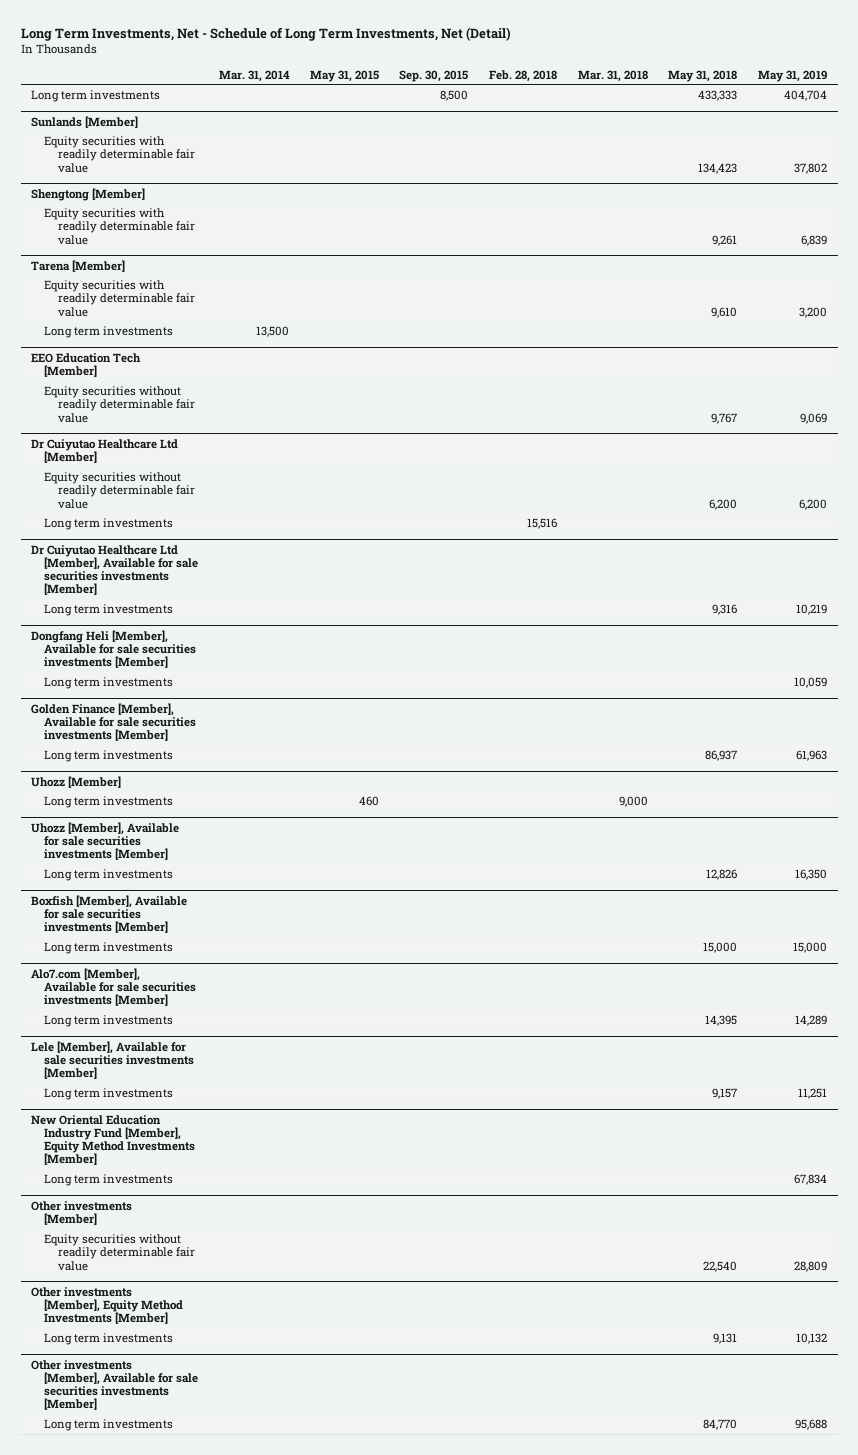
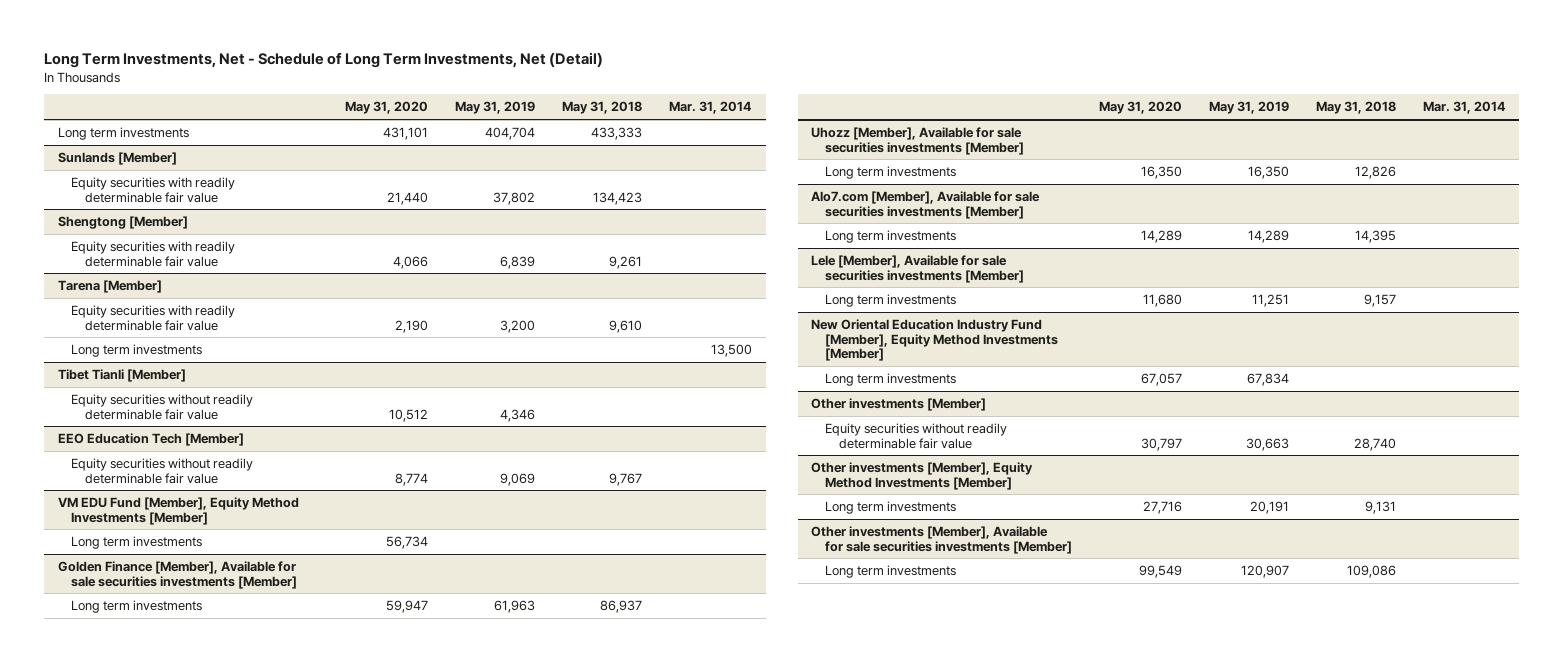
[309,69,379,82] May 31, 2015 -> none
[399,69,469,82] Sep. 30, 2015 -> none
[489,69,558,82] Feb. 28, 2018 -> none
[577,69,648,82] Mar. 31, 2018 -> none
none -> [345,101,429,115] May 31, 2020
none -> [57,368,186,382] Tibet Tianli [Member]
none -> [71,393,254,420] Equity securities without readily determinable fair value
[30,438,178,463] Dr Cuiyutao Healthcare Ltd [Member] -> none
[44,471,195,509] Equity securities without readily determinable fair value -> none
none -> [57,496,299,525] VM EDU Fund [Member], Equity Method Investments [Member]
[30,544,199,596] Dr Cuiyutao Healthcare Ltd [Member], Available for sale securities investments [Member] -> none
[44,603,174,616] Long term investments -> none
[30,629,197,669] Dongfang Heli [Member], Available for sale securities investments [Member] -> none
[44,676,174,689] Long term investments -> none
[30,775,121,788] Uhozz [Member] -> none
[44,795,174,808] Long term investments -> none
[30,894,187,934] Boxfish [Member], Available for sale securities investments [Member] -> none
[44,941,174,954] Long term investments -> none
[703,1260,738,1272] 22,540 -> [1354,437,1397,451] 28,740
[794,1260,828,1272] 28,809 -> [1246,437,1290,451] 30,663
[796,1332,828,1344] 10,132 -> [1250,500,1290,514] 20,191
[703,1418,738,1430] 84,770 -> [1347,564,1397,578] 109,086
[795,1418,828,1430] 95,688 -> [1241,564,1290,578] 120,907

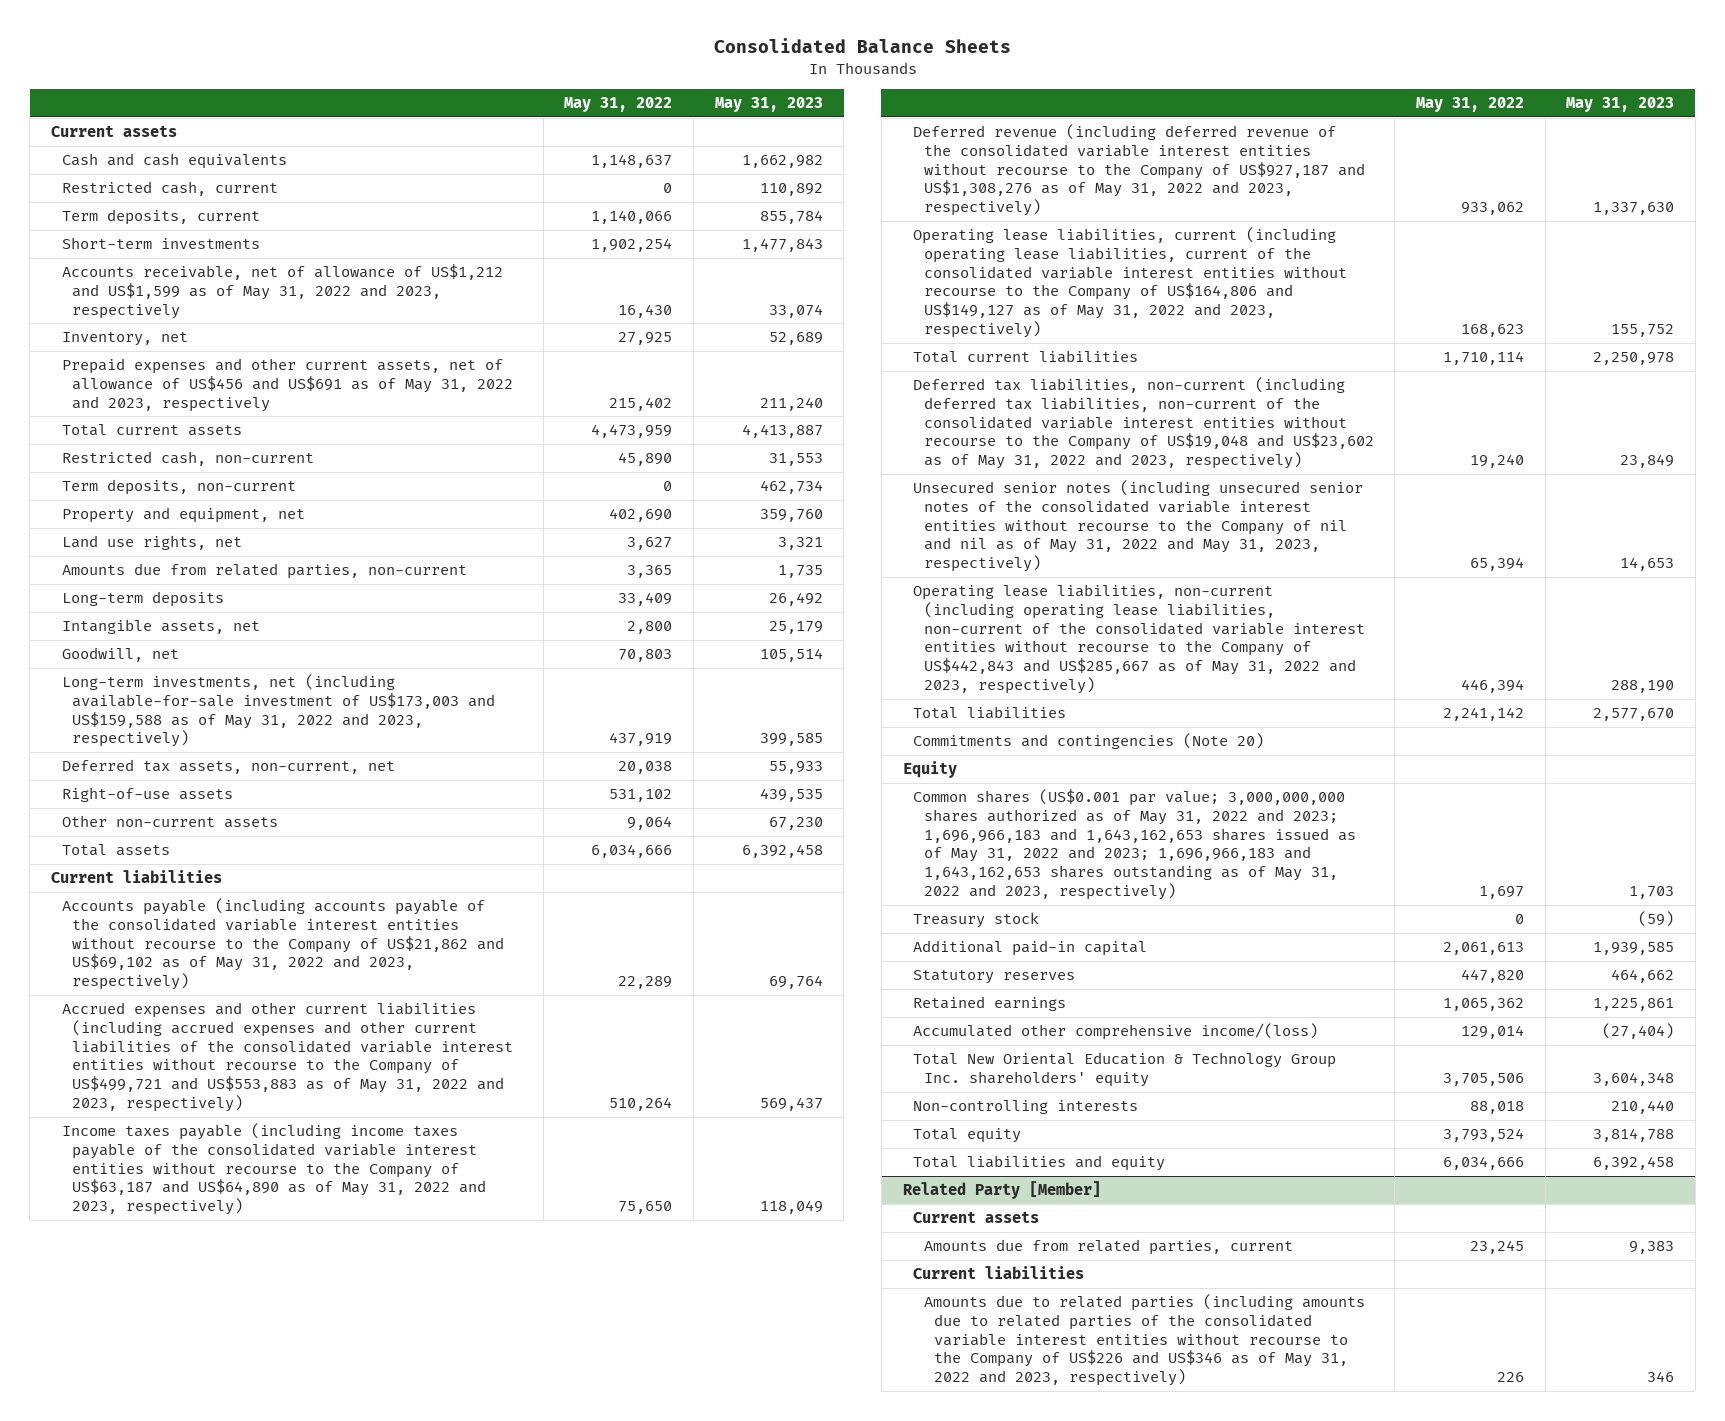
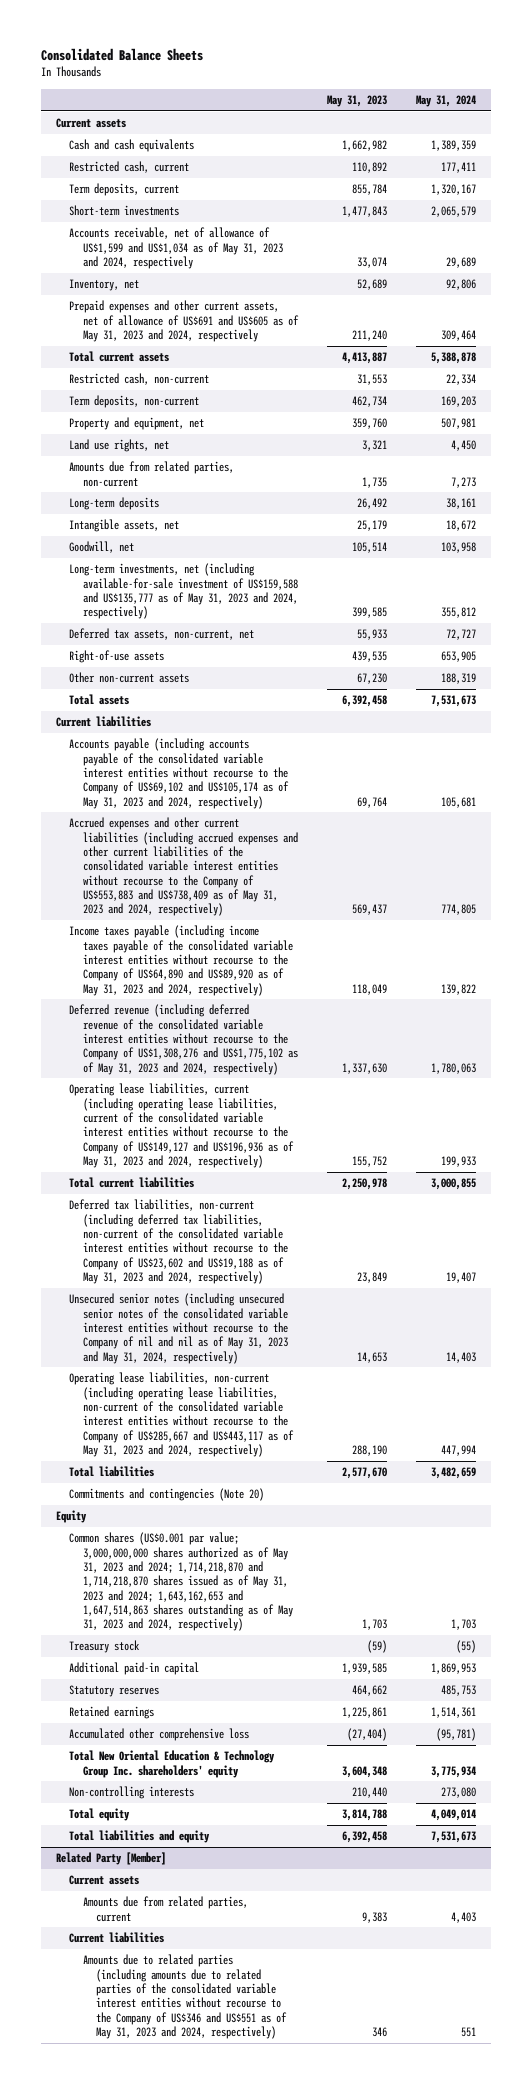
[564,97,673,113] May 31, 2022 -> none
none -> [416,94,477,107] May 31, 2024
[61,264,503,319] Accounts receivable, net of allowance of US$1,212 and US$1,599 as of May 31, 2022 and 2023, respectively -> [69,227,283,269] Accounts receivable, net of allowance of US$1,599 and US$1,034 as of May 31, 2023 and 2024, respectively
[61,358,514,412] Prepaid expenses and other current assets, net of allowance of US$456 and US$691 as of May 31, 2022 and 2023, respectively -> [69,300,299,342] Prepaid expenses and other current assets, net of allowance of US$691 and US$605 as of May 31, 2023 and 2024, respectively
[61,674,496,748] Long-term investments, net (including available-for-sale investment of US$173,003 and US$159,588 as of May 31, 2022 and 2023, respectively) -> [69,563,298,620] Long-term investments, net (including available-for-sale investment of US$159,588 and US$135,777 as of May 31, 2023 and 2024, respectively)
[61,898,505,991] Accounts payable (including accounts payable of the consolidated variable interest entities without recourse to the Company of US$21,862 and US$69,102 as of May 31, 2022 and 2023, respectively) -> [69,738,289,809] Accounts payable (including accounts payable of the consolidated variable interest entities without recourse to the Company of US$69,102 and US$105,174 as of May 31, 2023 and 2024, respectively)
[61,1002,514,1112] Accrued expenses and other current liabilities (including accrued expenses and other current liabilities of the consolidated variable interest entities without recourse to the Company of US$499,721 and US$553,883 as of May 31, 2022 and 2023, respectively) -> [69,817,298,917] Accrued expenses and other current liabilities (including accrued expenses and other current liabilities of the consolidated variable interest entities without recourse to the Company of US$553,883 and US$738,409 as of May 31, 2023 and 2024, respectively)
[61,1123,487,1216] Income taxes payable (including income taxes payable of the consolidated variable interest entities without recourse to the Company of US$63,187 and US$64,890 as of May 31, 2022 and 2023, respectively) -> [69,925,293,996] Income taxes payable (including income taxes payable of the consolidated variable interest entities without recourse to the Company of US$64,890 and US$89,920 as of May 31, 2023 and 2024, respectively)
[913,124,1365,217] Deferred revenue (including deferred revenue of the consolidated variable interest entities without recourse to the Company of US$927,187 and US$1,308,276 as of May 31, 2022 and 2023, respectively) -> [69,1004,298,1075] Deferred revenue (including deferred revenue of the consolidated variable interest entities without recourse to the Company of US$1,308,276 and US$1,775,102 as of May 31, 2023 and 2024, respectively)
[913,227,1347,338] Operating lease liabilities, current (including operating lease liabilities, current of the consolidated variable interest entities without recourse to the Company of US$164,806 and US$149,127 as of May 31, 2022 and 2023, respectively) -> [69,1083,294,1168] Operating lease liabilities, current (including operating lease liabilities, current of the consolidated variable interest entities without recourse to the Company of US$149,127 and US$196,936 as of May 31, 2023 and 2024, respectively)
[913,377,1374,470] Deferred tax liabilities, non-current (including deferred tax liabilities, non-current of the consolidated variable interest entities without recourse to the Company of US$19,048 and US$23,602 as of May 31, 2022 and 2023, respectively) -> [69,1199,288,1284] Deferred tax liabilities, non-current (including deferred tax liabilities, non-current of the consolidated variable interest entities without recourse to the Company of US$23,602 and US$19,188 as of May 31, 2023 and 2024, respectively)
[913,480,1364,573] Unsecured senior notes (including unsecured senior notes of the consolidated variable interest entities without recourse to the Company of nil and nil as of May 31, 2022 and May 31, 2023, respectively) -> [69,1293,288,1364] Unsecured senior notes (including unsecured senior notes of the consolidated variable interest entities without recourse to the Company of nil and nil as of May 31, 2023 and May 31, 2024, respectively)
[913,584,1365,694] Operating lease liabilities, non-current (including operating lease liabilities, non-current of the consolidated variable interest entities without recourse to the Company of US$442,843 and US$285,667 as of May 31, 2022 and 2023, respectively) -> [69,1372,294,1457] Operating lease liabilities, non-current (including operating lease liabilities, non-current of the consolidated variable interest entities without recourse to the Company of US$285,667 and US$443,117 as of May 31, 2023 and 2024, respectively)
[913,789,1356,900] Common shares (US$0.001 par value; 3,000,000,000 shares authorized as of May 31, 2022 and 2023; 1,696,966,183 and 1,643,162,653 shares issued as of May 31, 2022 and 2023; 1,696,966,183 and 1,643,162,653 shares outstanding as of May 31, 2022 and 2023, respectively) -> [69,1532,293,1632] Common shares (US$0.001 par value; 3,000,000,000 shares authorized as of May 31, 2023 and 2024; 1,714,218,870 and 1,714,218,870 shares issued as of May 31, 2023 and 2024; 1,643,162,653 and 1,647,514,863 shares outstanding as of May 31, 2023 and 2024, respectively)
[913,1023,1319,1041] Accumulated other comprehensive income/(loss) -> [69,1728,250,1742] Accumulated other comprehensive loss
[923,1294,1365,1387] Amounts due to related parties (including amounts due to related parties of the consolidated variable interest entities without recourse to the Company of US$226 and US$346 as of May 31, 2022 and 2023, respectively) -> [82,1954,287,2039] Amounts due to related parties (including amounts due to related parties of the consolidated variable interest entities without recourse to the Company of US$346 and US$551 as of May 31, 2023 and 2024, respectively)

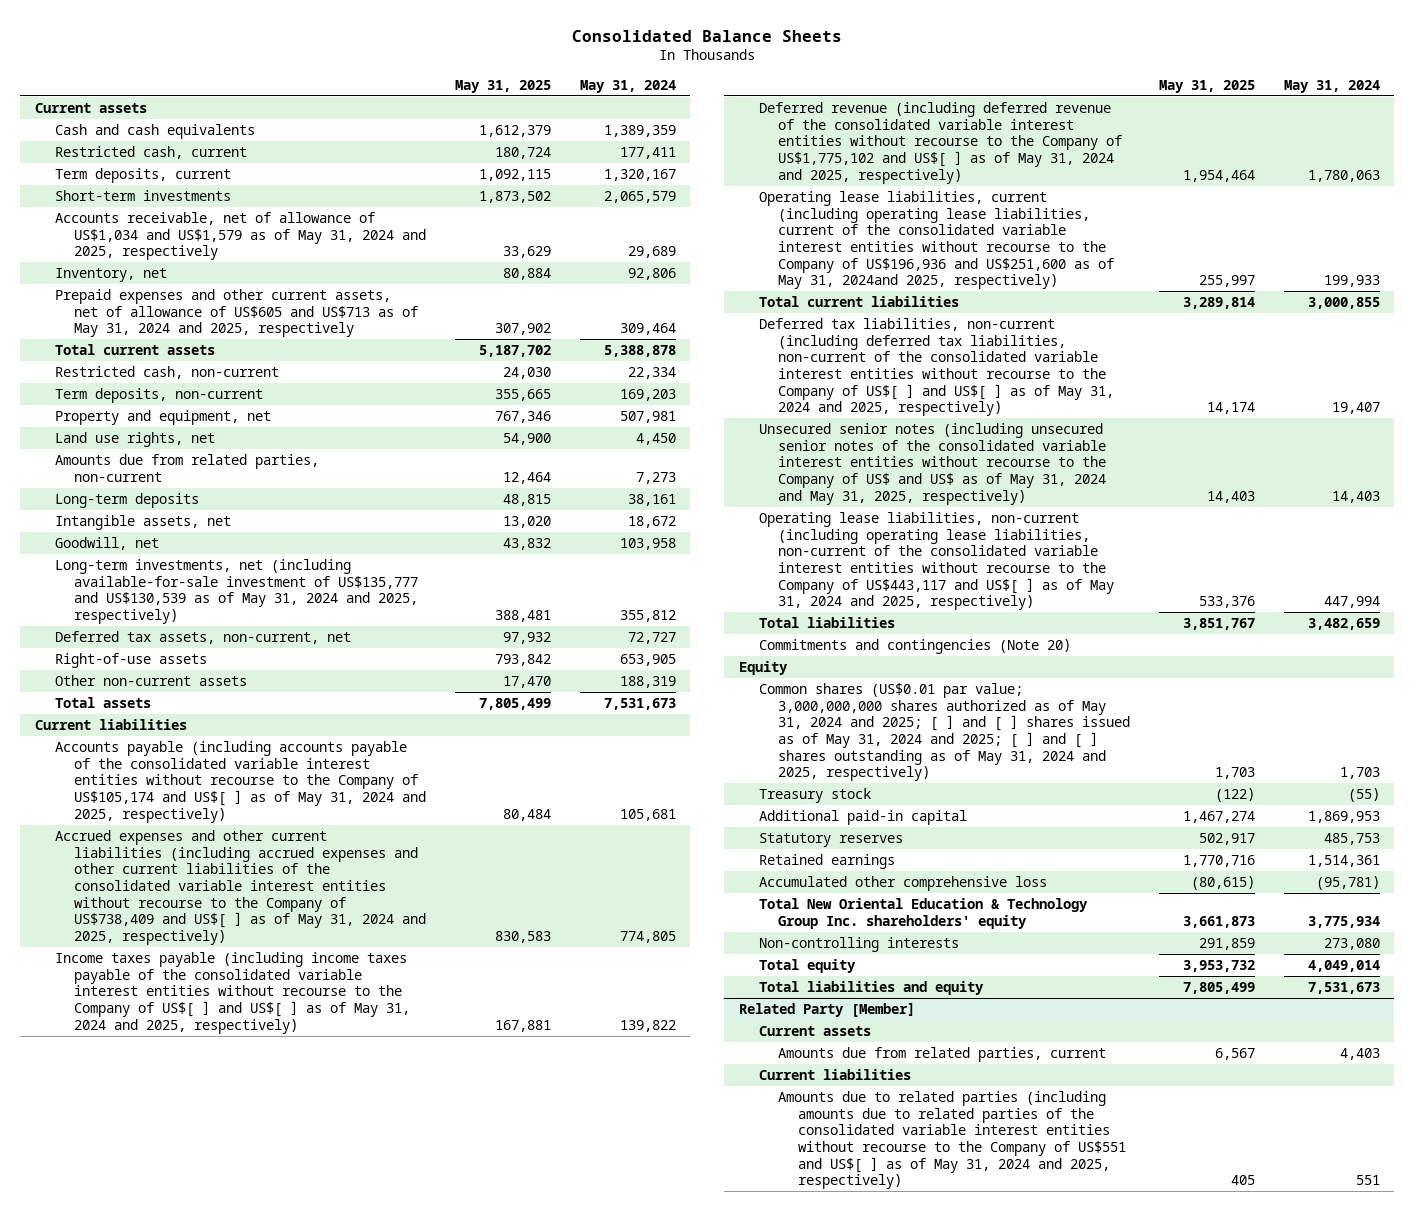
[326,94,387,107] May 31, 2023 -> none
none -> [455,79,552,93] May 31, 2025
[69,227,283,269] Accounts receivable, net of allowance of US$1,599 and US$1,034 as of May 31, 2023 and 2024, respectively -> [54,211,427,261] Accounts receivable, net of allowance of US$1,034 and US$1,579 as of May 31, 2024 and 2025, respectively
[69,300,299,342] Prepaid expenses and other current assets, net of allowance of US$691 and US$605 as of May 31, 2023 and 2024, respectively -> [54,288,419,338] Prepaid expenses and other current assets, net of allowance of US$605 and US$713 as of May 31, 2024 and 2025, respectively
[69,563,298,620] Long-term investments, net (including available-for-sale investment of US$159,588 and US$135,777 as of May 31, 2023 and 2024, respectively) -> [54,558,419,624] Long-term investments, net (including available-for-sale investment of US$135,777 and US$130,539 as of May 31, 2024 and 2025, respectively)
[69,738,289,809] Accounts payable (including accounts payable of the consolidated variable interest entities without recourse to the Company of US$69,102 and US$105,174 as of May 31, 2023 and 2024, respectively) -> [54,740,427,823] Accounts payable (including accounts payable of the consolidated variable interest entities without recourse to the Company of US$105,174 and US$[ ] as of May 31, 2024 and 2025, respectively)
[69,817,298,917] Accrued expenses and other current liabilities (including accrued expenses and other current liabilities of the consolidated variable interest entities without recourse to the Company of US$553,883 and US$738,409 as of May 31, 2023 and 2024, respectively) -> [54,829,427,945] Accrued expenses and other current liabilities (including accrued expenses and other current liabilities of the consolidated variable interest entities without recourse to the Company of US$738,409 and US$[ ] as of May 31, 2024 and 2025, respectively)
[69,925,293,996] Income taxes payable (including income taxes payable of the consolidated variable interest entities without recourse to the Company of US$64,890 and US$89,920 as of May 31, 2023 and 2024, respectively) -> [54,951,411,1034] Income taxes payable (including income taxes payable of the consolidated variable interest entities without recourse to the Company of US$[ ] and US$[ ] as of May 31, 2024 and 2025, respectively)
[69,1004,298,1075] Deferred revenue (including deferred revenue of the consolidated variable interest entities without recourse to the Company of US$1,308,276 and US$1,775,102 as of May 31, 2023 and 2024, respectively) -> [758,101,1123,184] Deferred revenue (including deferred revenue of the consolidated variable interest entities without recourse to the Company of US$1,775,102 and US$[ ] as of May 31, 2024 and 2025, respectively)
[69,1083,294,1168] Operating lease liabilities, current (including operating lease liabilities, current of the consolidated variable interest entities without recourse to the Company of US$149,127 and US$196,936 as of May 31, 2023 and 2024, respectively) -> [758,190,1115,290] Operating lease liabilities, current (including operating lease liabilities, current of the consolidated variable interest entities without recourse to the Company of US$196,936 and US$251,600 as of May 31, 2024and 2025, respectively)
[69,1199,288,1284] Deferred tax liabilities, non-current (including deferred tax liabilities, non-current of the consolidated variable interest entities without recourse to the Company of US$23,602 and US$19,188 as of May 31, 2023 and 2024, respectively) -> [758,317,1115,417] Deferred tax liabilities, non-current (including deferred tax liabilities, non-current of the consolidated variable interest entities without recourse to the Company of US$[ ] and US$[ ] as of May 31, 2024 and 2025, respectively)
[69,1293,288,1364] Unsecured senior notes (including unsecured senior notes of the consolidated variable interest entities without recourse to the Company of nil and nil as of May 31, 2023 and May 31, 2024, respectively) -> [758,422,1107,505] Unsecured senior notes (including unsecured senior notes of the consolidated variable interest entities without recourse to the Company of US$ and US$ as of May 31, 2024 and May 31, 2025, respectively)
[69,1372,294,1457] Operating lease liabilities, non-current (including operating lease liabilities, non-current of the consolidated variable interest entities without recourse to the Company of US$285,667 and US$443,117 as of May 31, 2023 and 2024, respectively) -> [758,511,1115,611] Operating lease liabilities, non-current (including operating lease liabilities, non-current of the consolidated variable interest entities without recourse to the Company of US$443,117 and US$[ ] as of May 31, 2024 and 2025, respectively)
[69,1532,293,1632] Common shares (US$0.001 par value; 3,000,000,000 shares authorized as of May 31, 2023 and 2024; 1,714,218,870 and 1,714,218,870 shares issued as of May 31, 2023 and 2024; 1,643,162,653 and 1,647,514,863 shares outstanding as of May 31, 2023 and 2024, respectively) -> [758,682,1131,782] Common shares (US$0.01 par value; 3,000,000,000 shares authorized as of May 31, 2024 and 2025; [ ] and [ ] shares issued as of May 31, 2024 and 2025; [ ] and [ ] shares outstanding as of May 31, 2024 and 2025, respectively)
[82,1954,287,2039] Amounts due to related parties (including amounts due to related parties of the consolidated variable interest entities without recourse to the Company of US$346 and US$551 as of May 31, 2023 and 2024, respectively) -> [778,1090,1127,1190] Amounts due to related parties (including amounts due to related parties of the consolidated variable interest entities without recourse to the Company of US$551 and US$[ ] as of May 31, 2024 and 2025, respectively)

